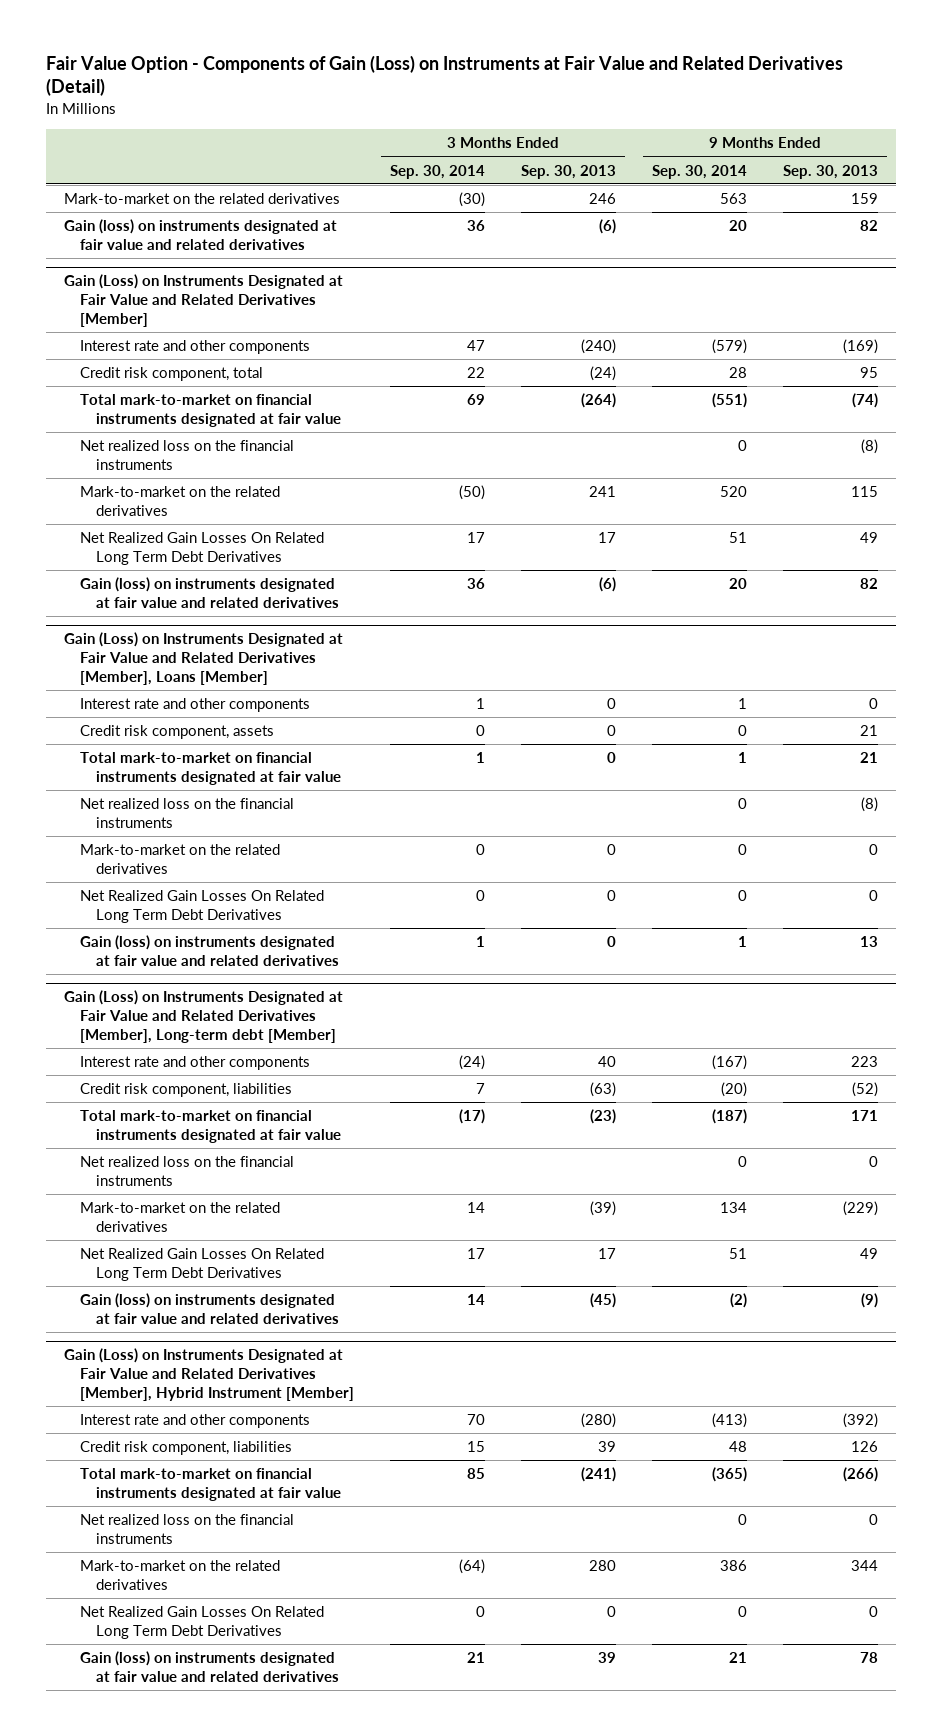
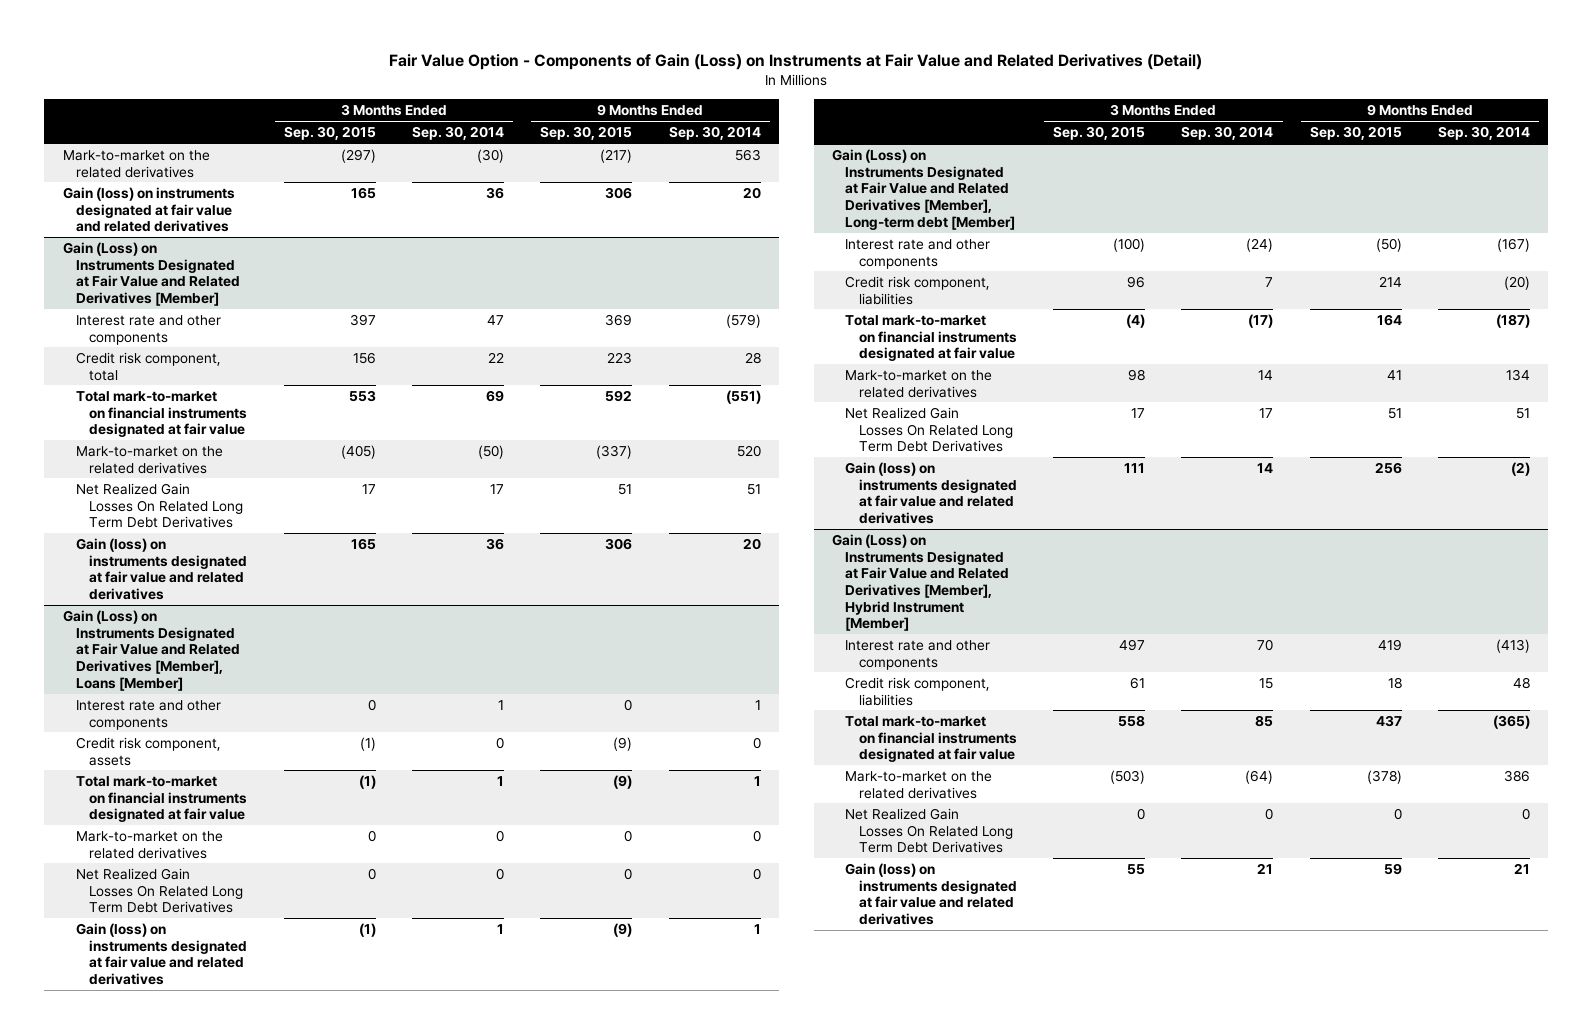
[521,164,617,179] Sep. 30, 2013 -> none
[783,164,879,179] Sep. 30, 2013 -> none
none -> [283,126,376,141] Sep. 30, 2015
none -> [540,126,633,141] Sep. 30, 2015
[79,440,294,470] Net realized loss on the financial instruments -> none
[79,798,294,828] Net realized loss on the financial instruments -> none
[79,1156,294,1186] Net realized loss on the financial instruments -> none
[79,1514,294,1544] Net realized loss on the financial instruments -> none

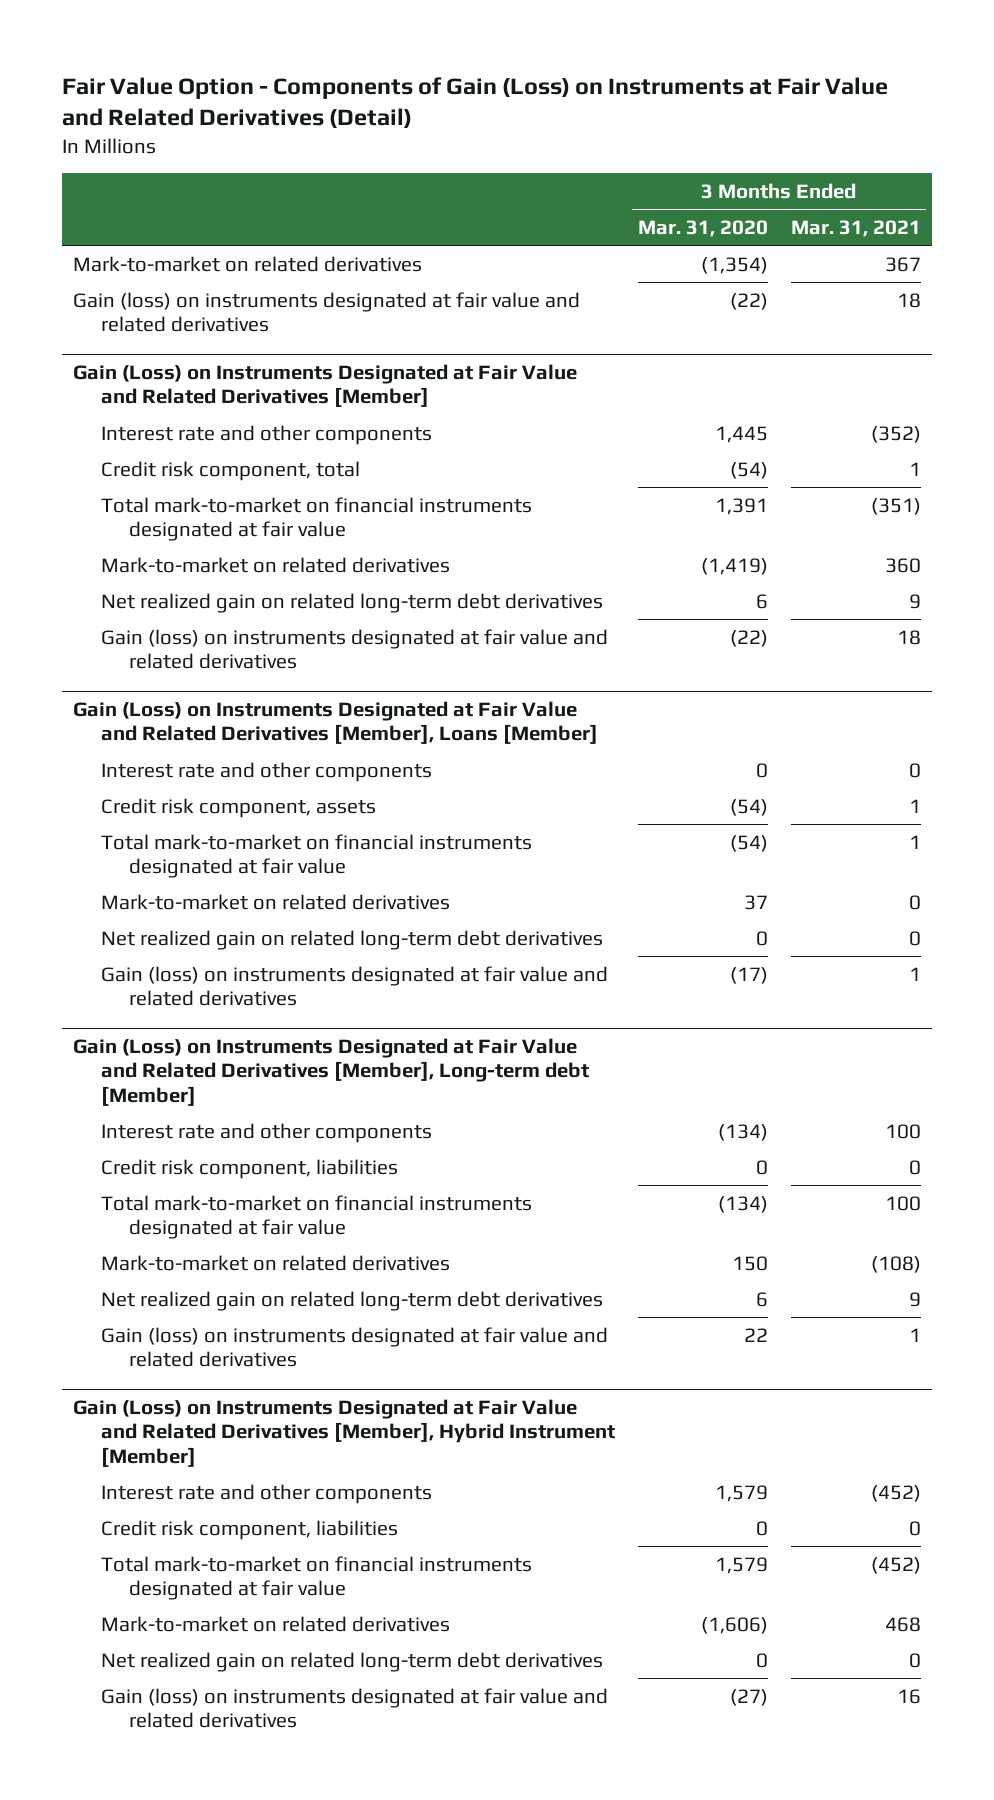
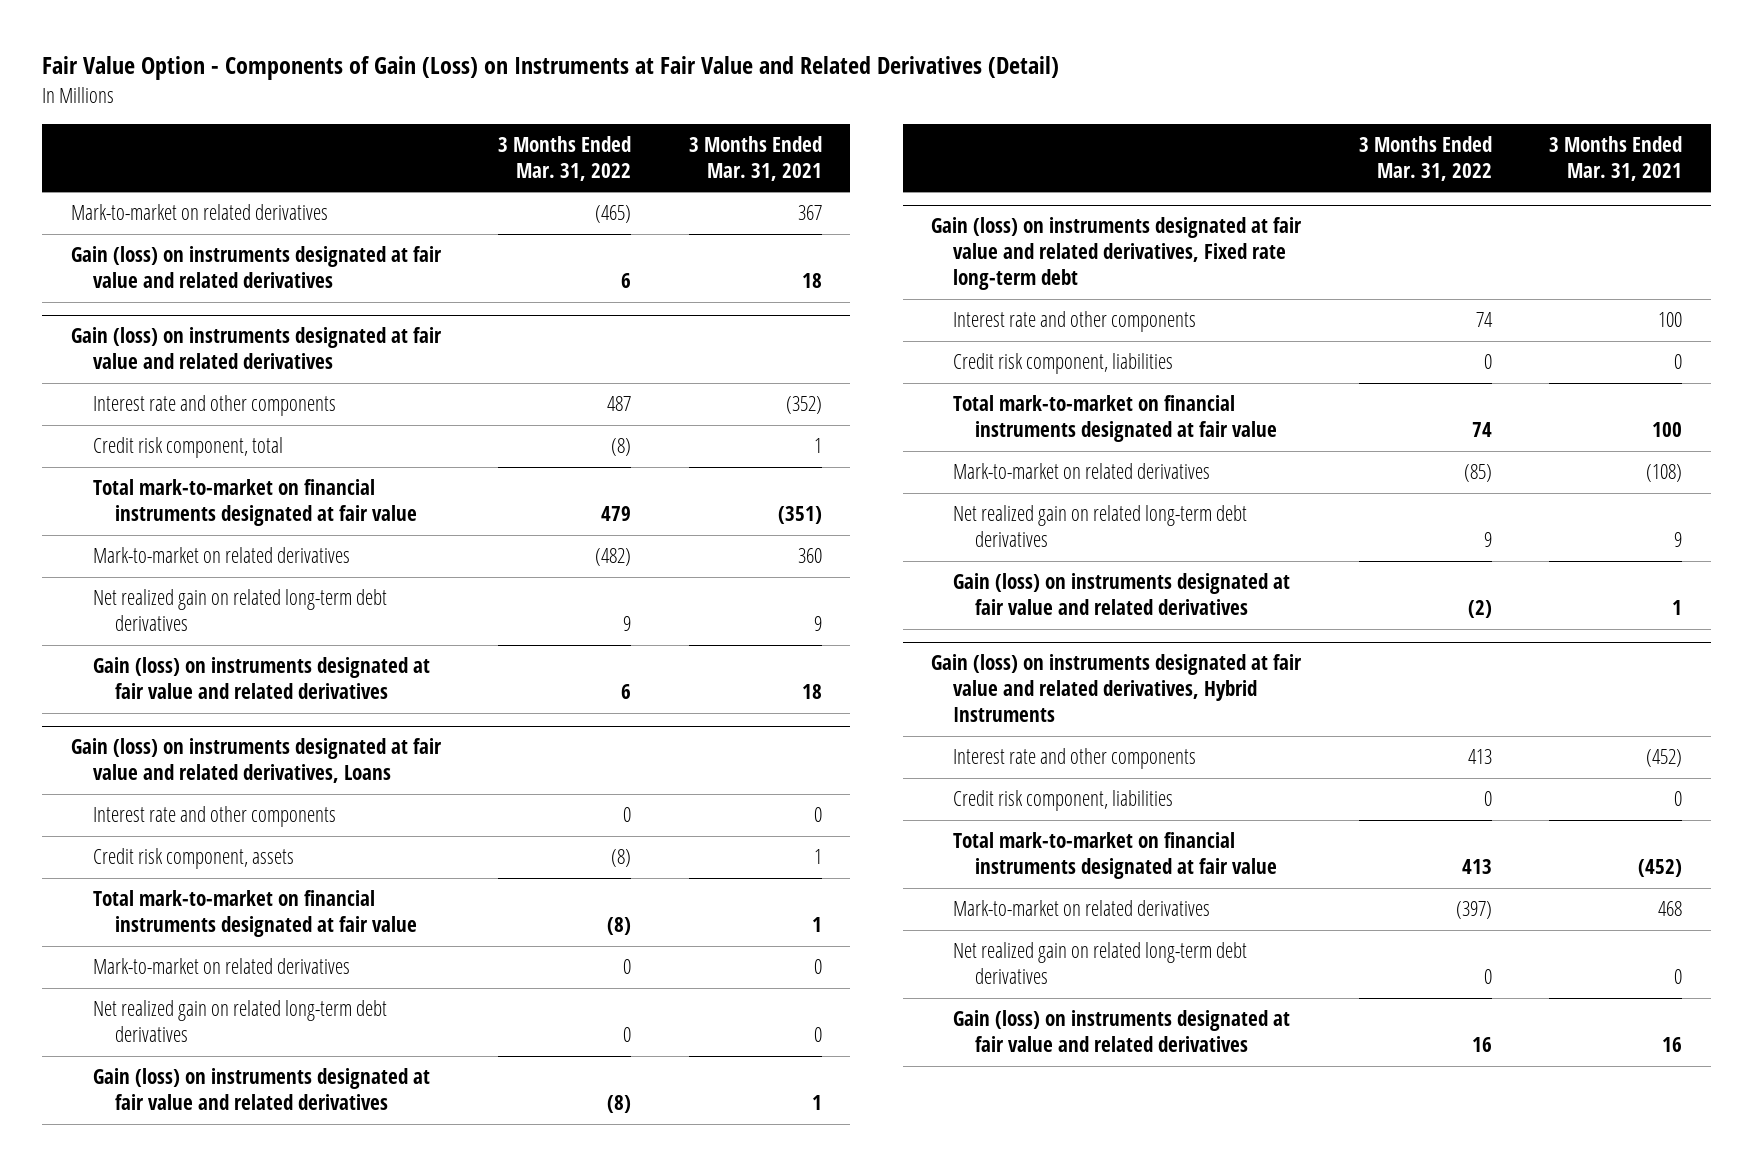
[637,219,768,237] Mar. 31, 2020 -> none
none -> [498,135,632,181] 3 Months Ended Mar. 31, 2022
[73,363,578,408] Gain (Loss) on Instruments Designated at Fair Value and Related Derivatives [Member] -> [70,327,442,370] Gain (loss) on instruments designated at fair value and related derivatives
[73,700,599,745] Gain (Loss) on Instruments Designated at Fair Value and Related Derivatives [Member], Loans [Member] -> [70,738,442,784] Gain (loss) on instruments designated at fair value and related derivatives, Loans
[73,1037,590,1106] Gain (Loss) on Instruments Designated at Fair Value and Related Derivatives [Member], Long-term debt [Member] -> [931,217,1303,291] Gain (loss) on instruments designated at fair value and related derivatives, Fixed rate long-term debt
[73,1398,616,1467] Gain (Loss) on Instruments Designated at Fair Value and Related Derivatives [Member], Hybrid Instrument [Member] -> [931,654,1303,723] Gain (loss) on instruments designated at fair value and related derivatives, Hybrid Instruments

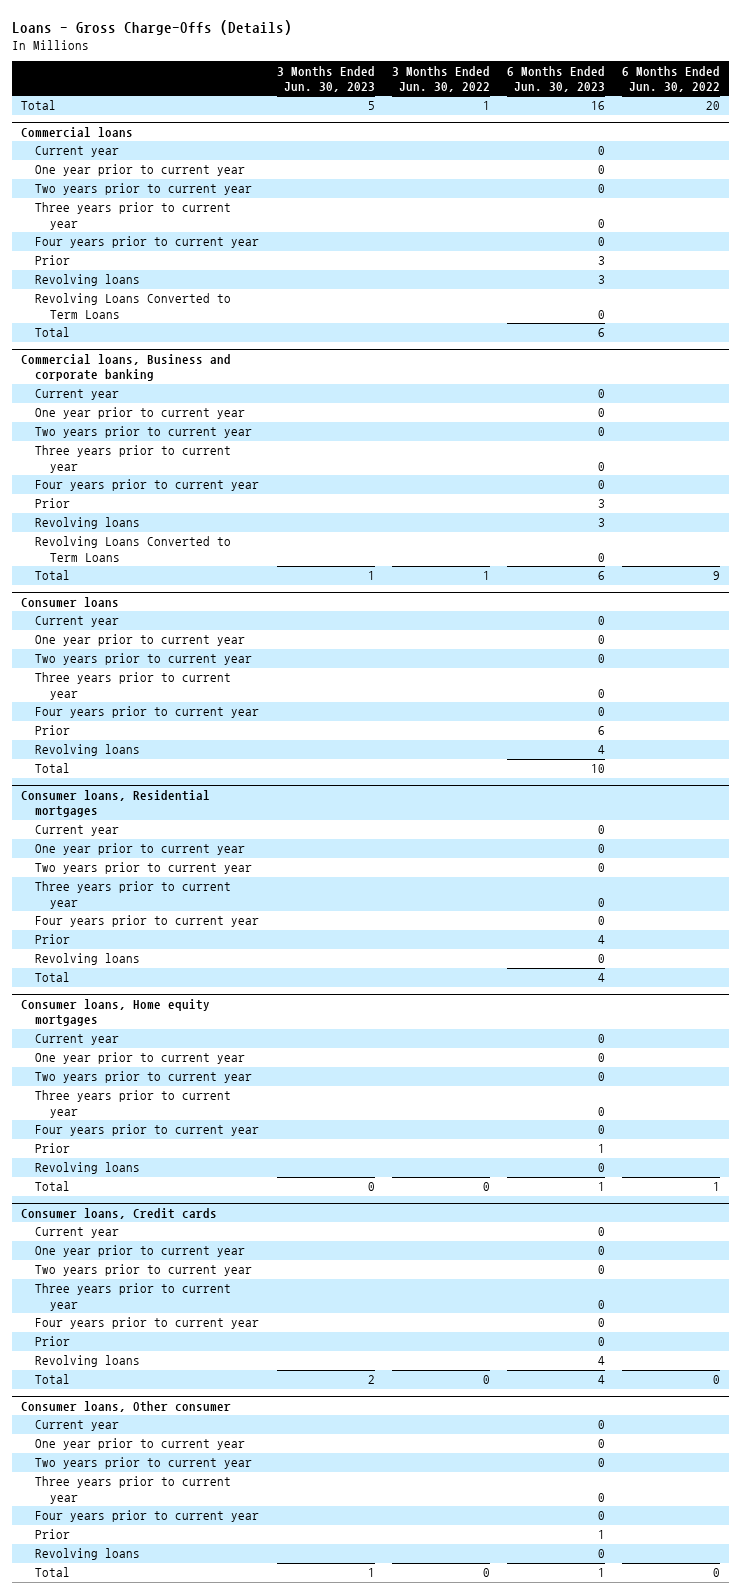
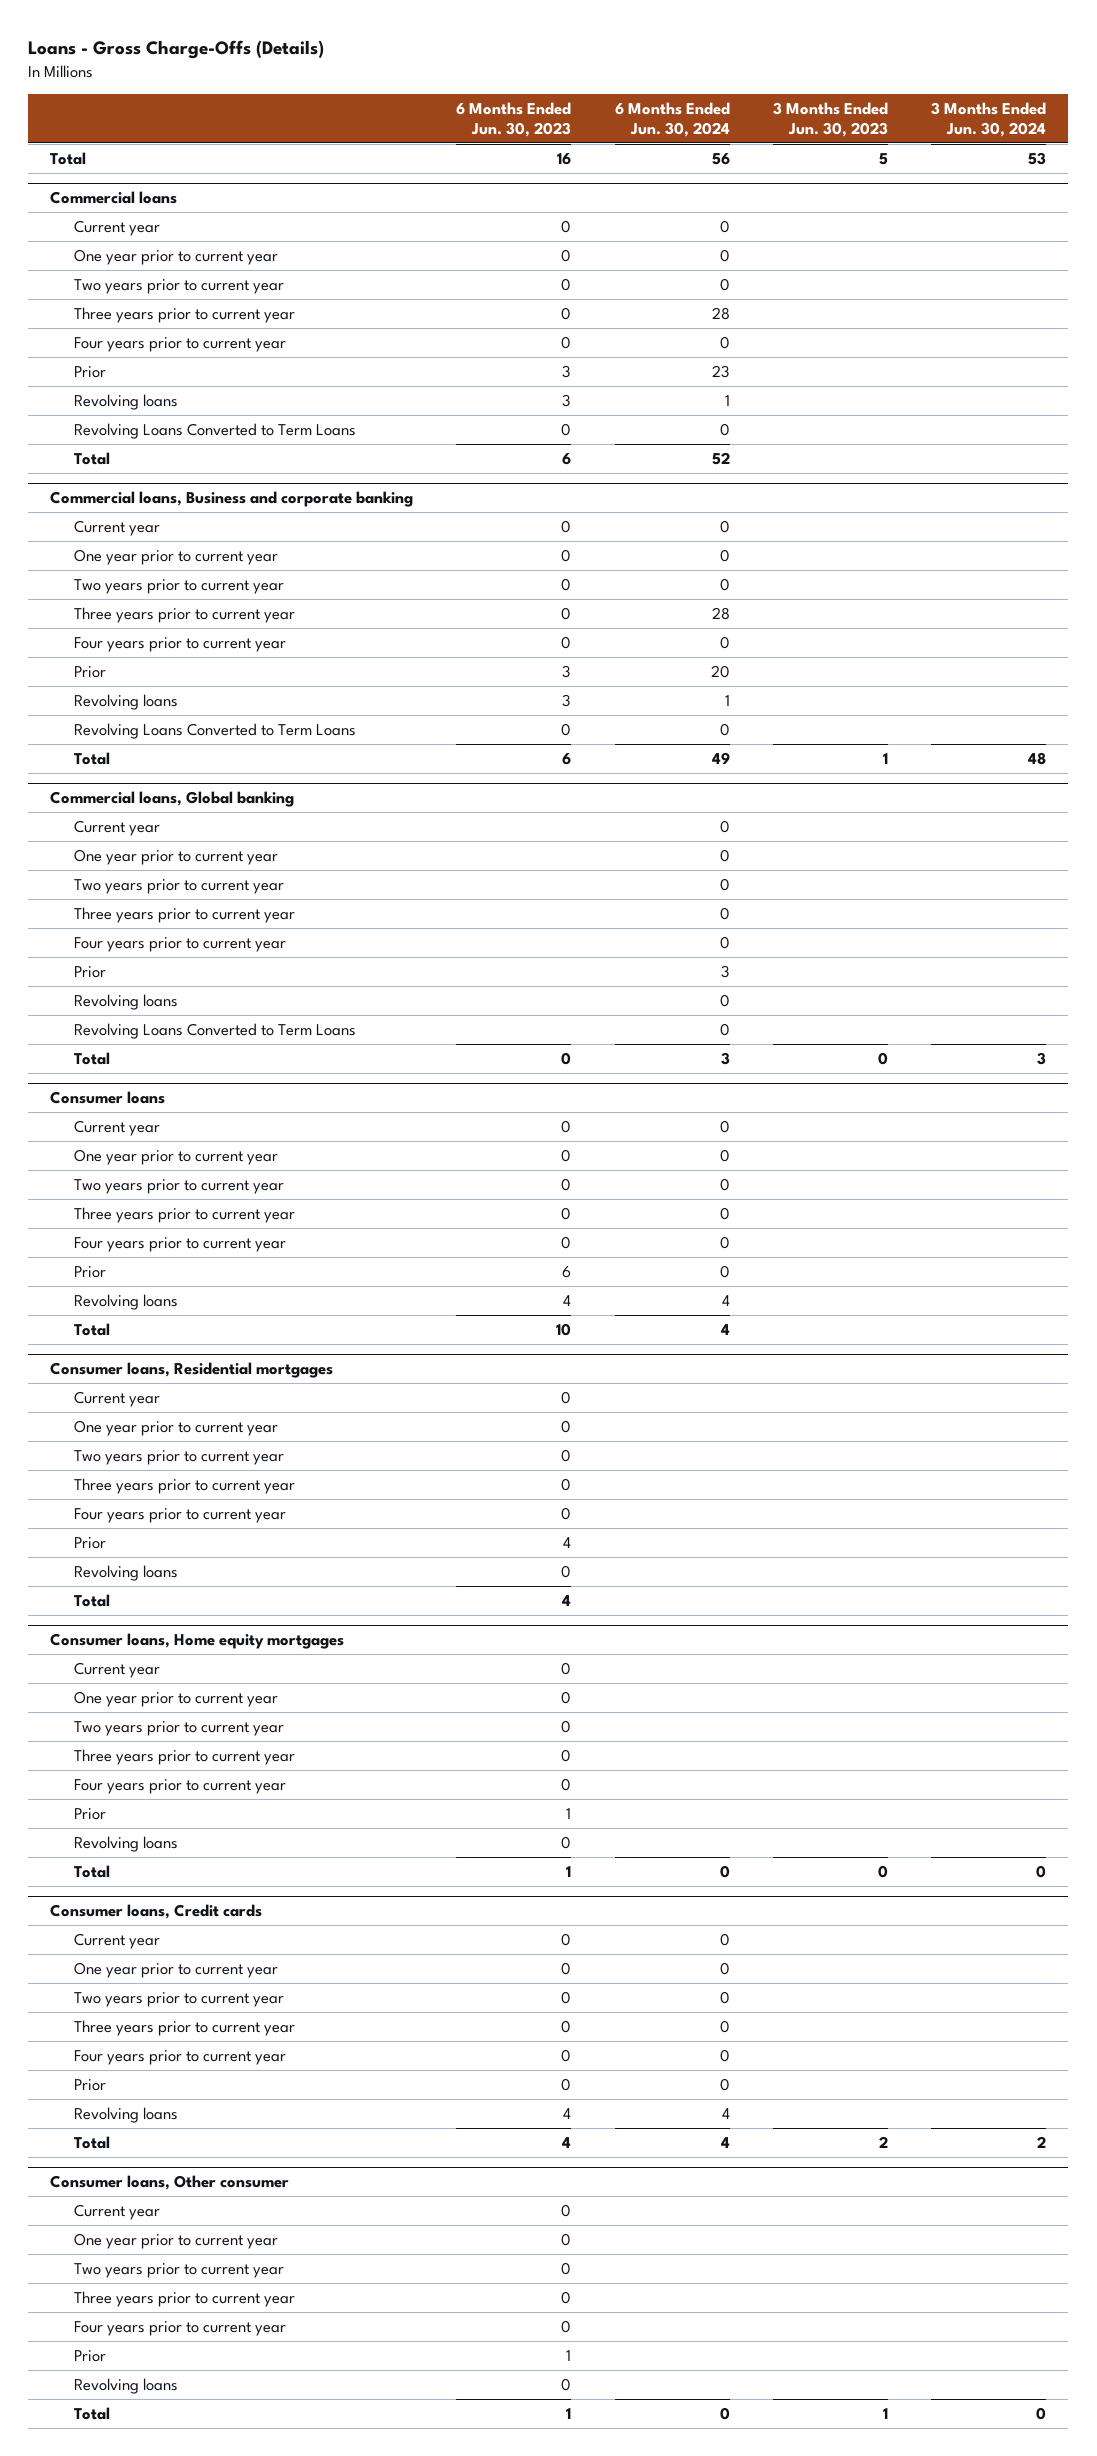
[391,65,490,93] 3 Months Ended Jun. 30, 2022 -> none
[621,65,720,93] 6 Months Ended Jun. 30, 2022 -> none
none -> [614,101,730,137] 6 Months Ended Jun. 30, 2024
none -> [931,101,1047,137] 3 Months Ended Jun. 30, 2024
none -> [50,791,295,808] Commercial loans, Global banking
none -> [74,819,161,836] Current year
none -> [74,848,279,865] One year prior to current year
none -> [74,878,285,894] Two years prior to current year
none -> [74,906,296,923] Three years prior to current year
none -> [74,936,287,952] Four years prior to current year
none -> [74,965,107,978] Prior
none -> [74,993,179,1010] Revolving loans
none -> [74,1022,357,1039] Revolving Loans Converted to Term Loans
none -> [74,1051,111,1065] Total

